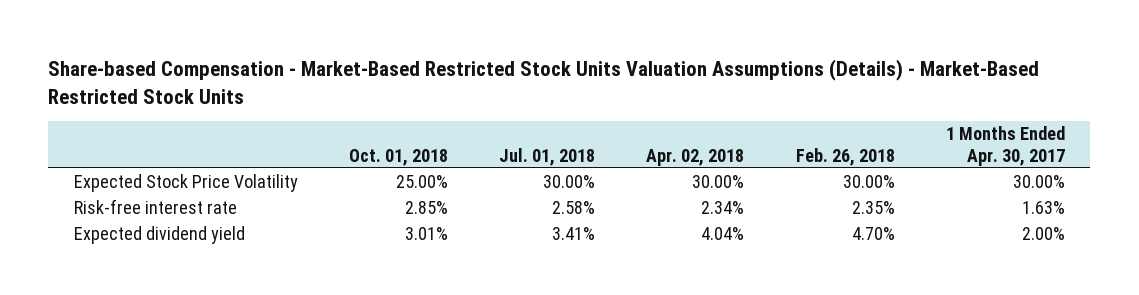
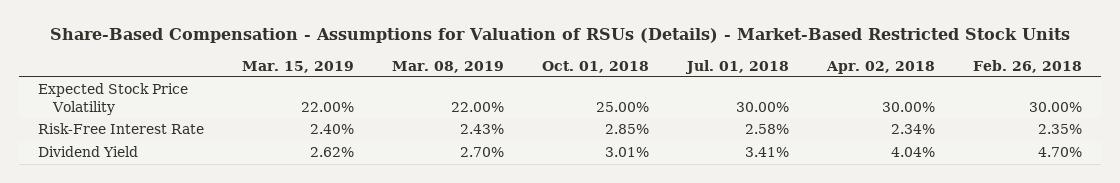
[48,58,1040,104] Share-based Compensation - Market-Based Restricted Stock Units Valuation Assumptions (Details) - Market-Based Restricted Stock Units -> [50,28,1071,44] Share-Based Compensation - Assumptions for Valuation of RSUs (Details) - Market-Based Restricted Stock Units
[945,126,1065,166] 1 Months Ended Apr. 30, 2017 -> none
none -> [241,60,354,73] Mar. 15, 2019
none -> [391,60,504,73] Mar. 08, 2019
[73,199,237,215] Risk-free interest rate -> [37,123,204,135] Risk-Free Interest Rate
[73,226,245,245] Expected dividend yield -> [37,146,138,158] Dividend Yield

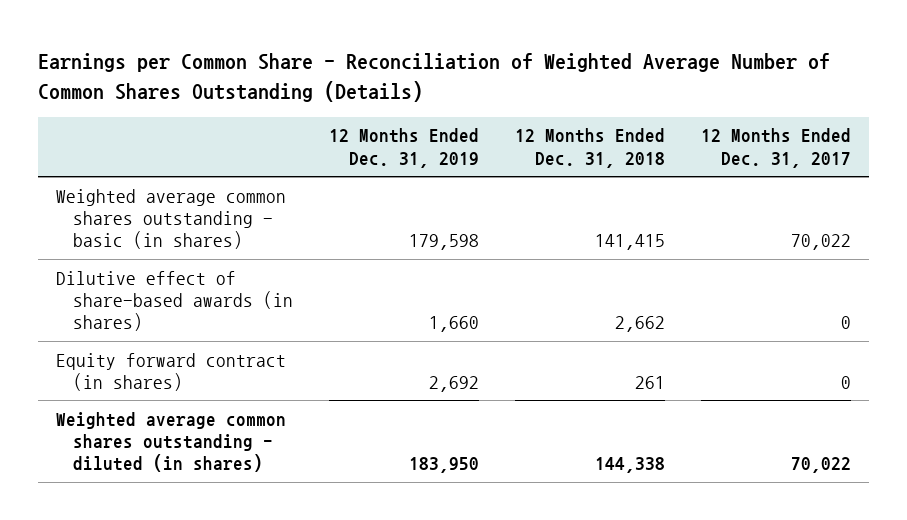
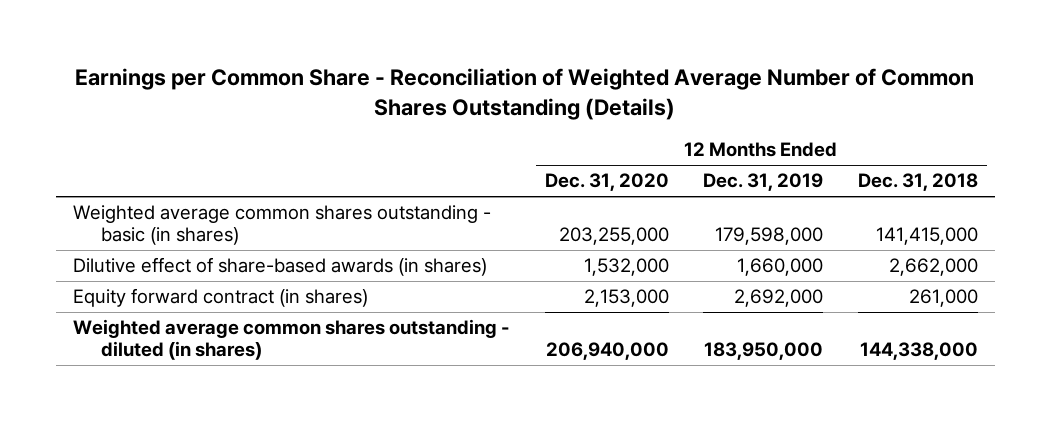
[700,128,851,168] 12 Months Ended Dec. 31, 2017 -> none
none -> [544,173,669,192] Dec. 31, 2020
[408,234,479,251] 179,598 -> [715,227,824,246] 179,598,000
[594,234,665,251] 141,415 -> [875,227,978,246] 141,415,000
[428,316,479,333] 1,660 -> [737,258,824,277] 1,660,000
[614,316,665,333] 2,662 -> [888,258,978,277] 2,662,000
[428,375,479,392] 2,692 -> [734,289,824,308] 2,692,000
[634,375,665,389] 261 -> [908,289,978,308] 261,000
[408,457,479,474] 183,950 -> [704,342,824,361] 183,950,000
[594,457,665,474] 144,338 -> [859,342,978,361] 144,338,000

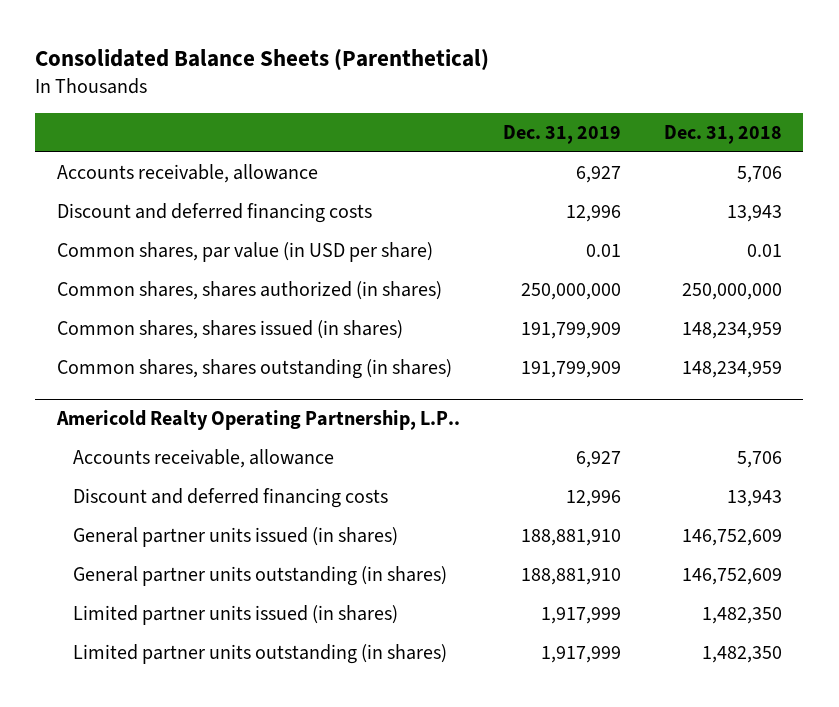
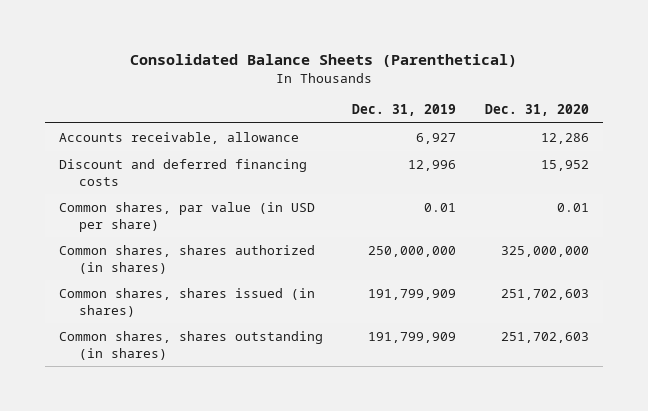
[663,125,782,145] Dec. 31, 2018 -> none
none -> [484,104,589,117] Dec. 31, 2020
[55,410,460,431] Americold Realty Operating Partnership, L.P.. -> none
[73,448,335,468] Accounts receivable, allowance -> none
[73,487,389,508] Discount and deferred financing costs -> none
[73,526,399,547] General partner units issued (in shares) -> none
[73,565,448,586] General partner units outstanding (in shares) -> none
[73,604,399,625] Limited partner units issued (in shares) -> none
[73,643,448,664] Limited partner units outstanding (in shares) -> none

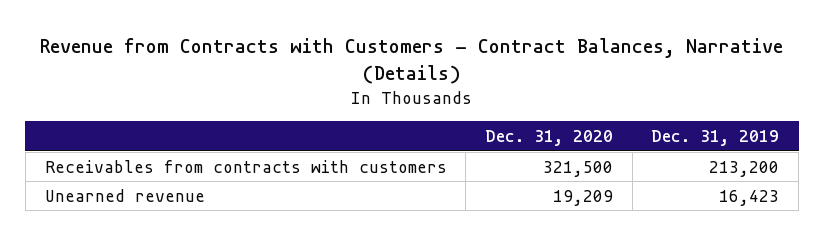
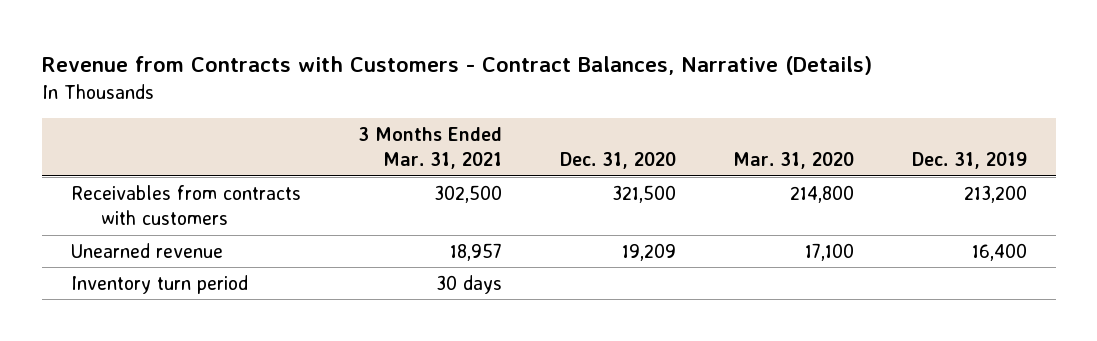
none -> [358,127,503,170] 3 Months Ended Mar. 31, 2021
none -> [733,152,855,170] Mar. 31, 2020
[719,189,780,206] 16,423 -> [971,242,1027,261] 16,400
none -> [70,274,248,294] Inventory turn period

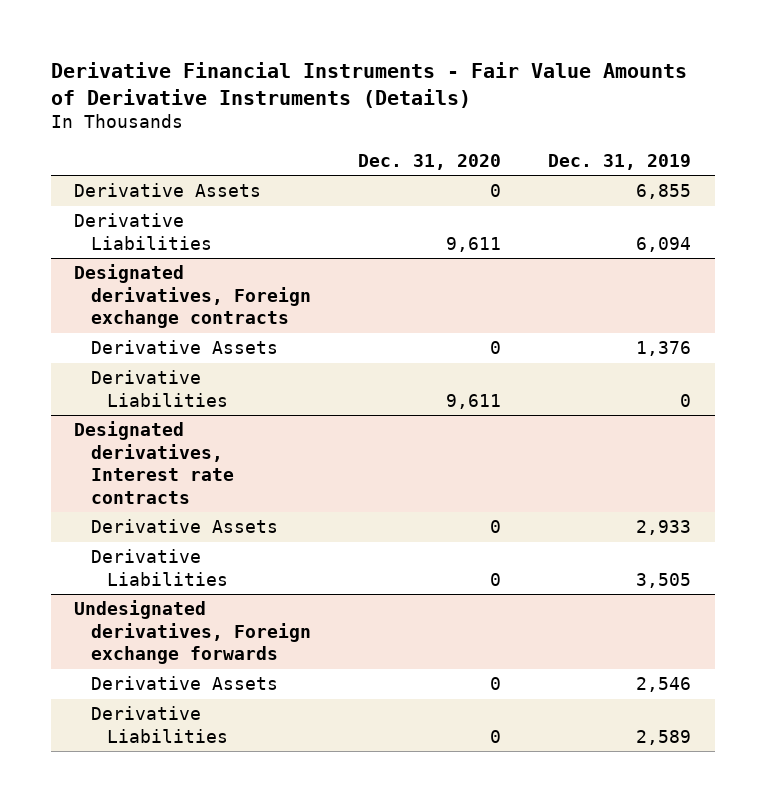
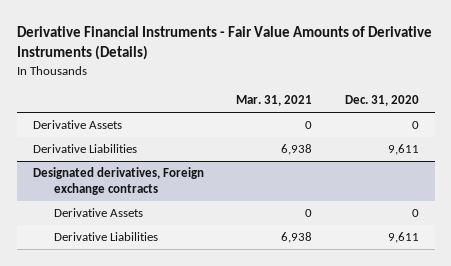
[548,153,692,170] Dec. 31, 2019 -> none
none -> [236,95,313,107] Mar. 31, 2021
[74,421,234,504] Designated derivatives, Interest rate contracts -> none
[90,519,278,534] Derivative Assets -> none
[90,549,229,586] Derivative Liabilities -> none
[74,600,311,665] Undesignated derivatives, Foreign exchange forwards -> none
[90,676,278,691] Derivative Assets -> none
[90,706,229,743] Derivative Liabilities -> none

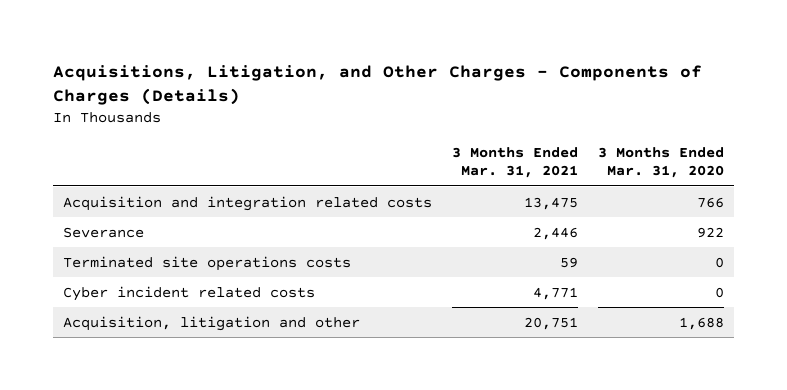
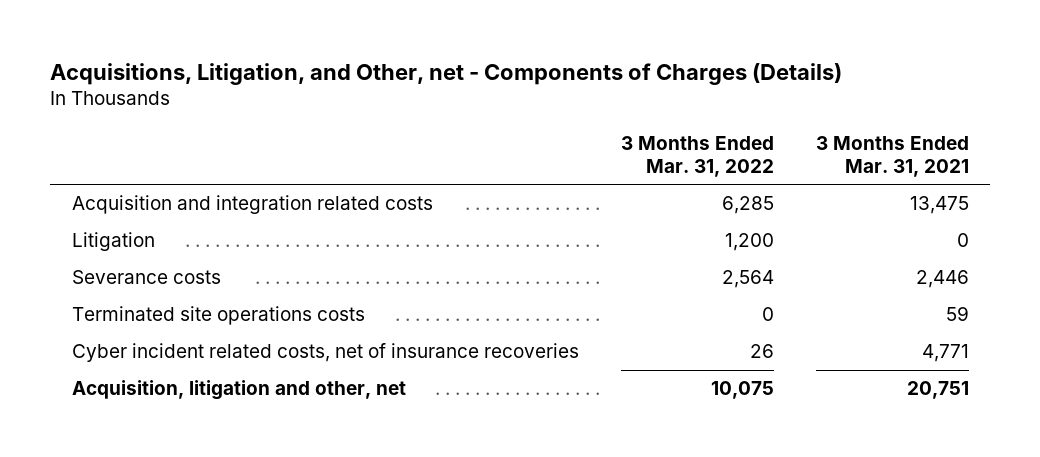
[53,65,703,106] Acquisitions, Litigation, and Other Charges - Components of Charges (Details) -> [50,62,843,85] Acquisitions, Litigation, and Other, net - Components of Charges (Details)
[598,147,725,179] 3 Months Ended Mar. 31, 2020 -> none
none -> [620,135,774,177] 3 Months Ended Mar. 31, 2022
none -> [71,232,155,252] Litigation
[63,226,145,238] Severance -> [71,270,221,285] Severance costs
[63,285,316,301] Cyber incident related costs -> [71,343,579,363] Cyber incident related costs, net of insurance recoveries
[63,315,361,331] Acquisition, litigation and other -> [71,380,406,401] Acquisition, litigation and other, net

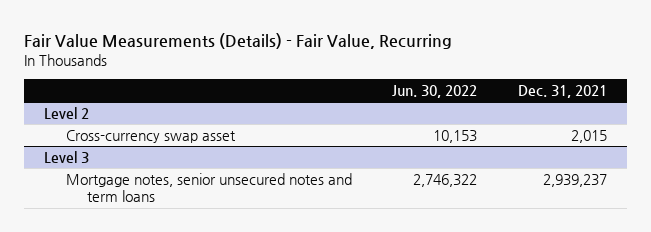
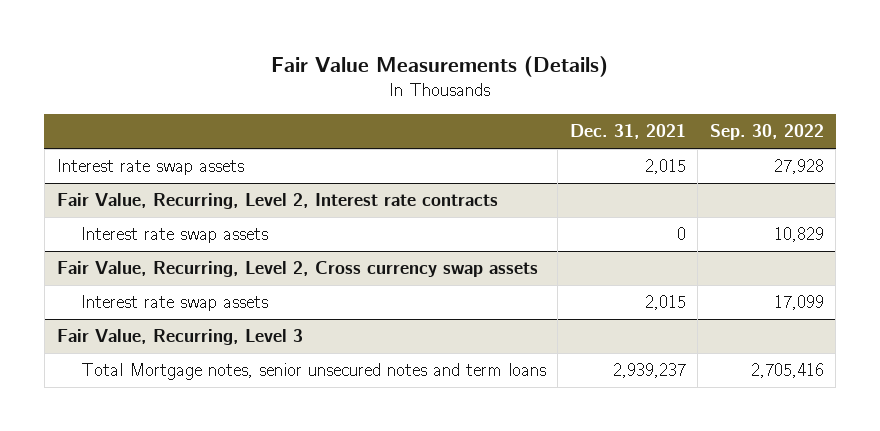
[24,33,453,50] Fair Value Measurements (Details) - Fair Value, Recurring -> [271,56,609,78] Fair Value Measurements (Details)
[392,84,478,98] Jun. 30, 2022 -> none
none -> [709,124,824,141] Sep. 30, 2022
[44,106,90,119] Level 2 -> none
[44,150,90,163] Level 3 -> none
[65,129,236,143] Cross-currency swap asset -> [56,159,244,176] Interest rate swap assets
none -> [56,193,498,210] Fair Value, Recurring, Level 2, Interest rate contracts
none -> [80,227,268,244] Interest rate swap assets
none -> [56,261,538,278] Fair Value, Recurring, Level 2, Cross currency swap assets
none -> [80,295,268,312] Interest rate swap assets
none -> [56,329,303,346] Fair Value, Recurring, Level 3
[65,172,352,203] Mortgage notes, senior unsecured notes and term loans -> [80,363,546,381] Total Mortgage notes, senior unsecured notes and term loans

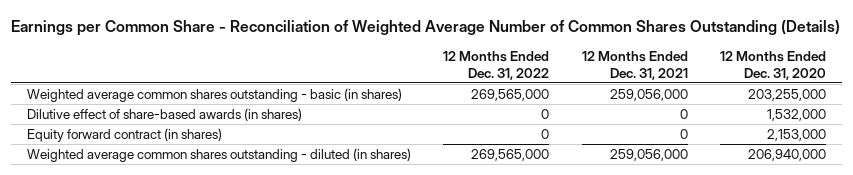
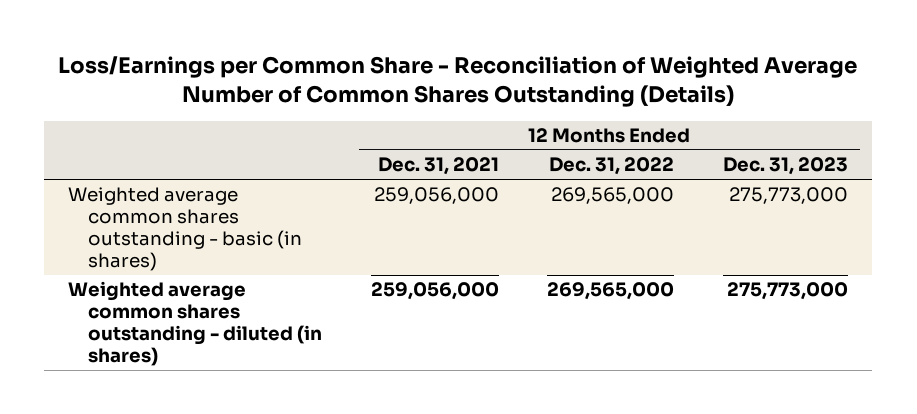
[11,20,841,37] Earnings per Common Share - Reconciliation of Weighted Average Number of Common Shares Outstanding (Details) -> [58,56,858,107] Loss/Earnings per Common Share - Reconciliation of Weighted Average Number of Common Shares Outstanding (Details)
[719,50,826,80] 12 Months Ended Dec. 31, 2020 -> none
none -> [723,157,849,176] Dec. 31, 2023
[27,108,303,122] Dilutive effect of share-based awards (in shares) -> none
[27,128,223,143] Equity forward contract (in shares) -> none

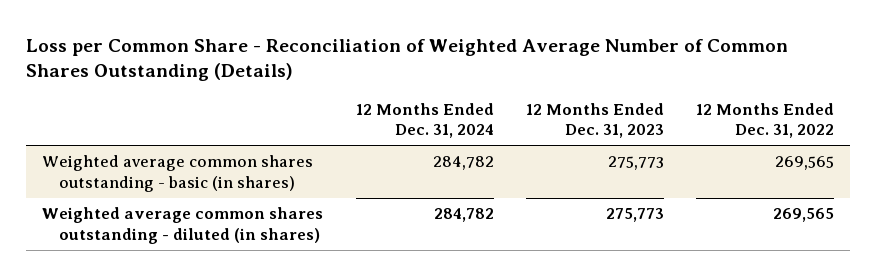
[58,56,858,107] Loss/Earnings per Common Share - Reconciliation of Weighted Average Number of Common Shares Outstanding (Details) -> [26,38,789,82] Loss per Common Share - Reconciliation of Weighted Average Number of Common Shares Outstanding (Details)
[377,157,499,176] Dec. 31, 2021 -> none
none -> [355,102,494,139] 12 Months Ended Dec. 31, 2024
[551,187,675,205] 269,565,000 -> [775,156,835,171] 269,565
[729,187,849,205] 275,773,000 -> [608,156,665,171] 275,773
[547,282,675,301] 269,565,000 -> [773,208,835,223] 269,565
[727,282,849,301] 275,773,000 -> [606,208,665,223] 275,773

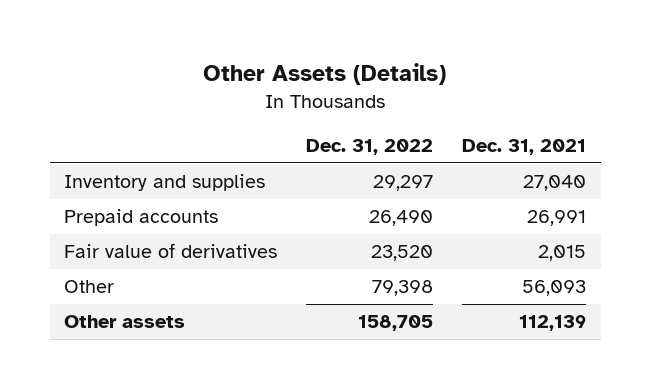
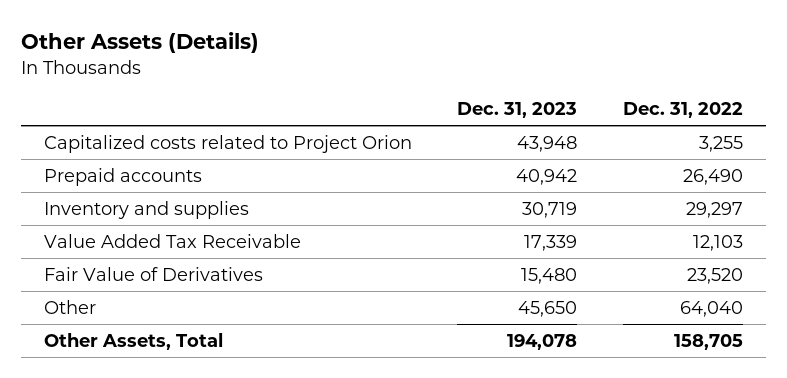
[462,139,587,156] Dec. 31, 2021 -> none
none -> [457,101,578,118] Dec. 31, 2023
none -> [43,134,412,153] Capitalized costs related to Project Orion
[64,174,266,192] Inventory and supplies -> [43,200,249,219] Inventory and supplies
none -> [43,233,301,248] Value Added Tax Receivable
[64,243,278,259] Fair value of derivatives -> [43,266,263,281] Fair Value of Derivatives
[372,280,434,297] 79,398 -> [679,300,743,317] 64,040
[64,315,186,329] Other assets -> [43,332,223,350] Other Assets, Total

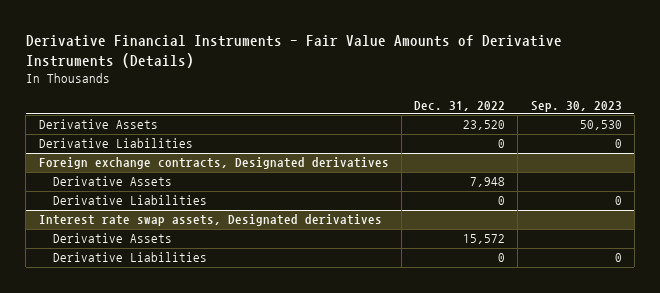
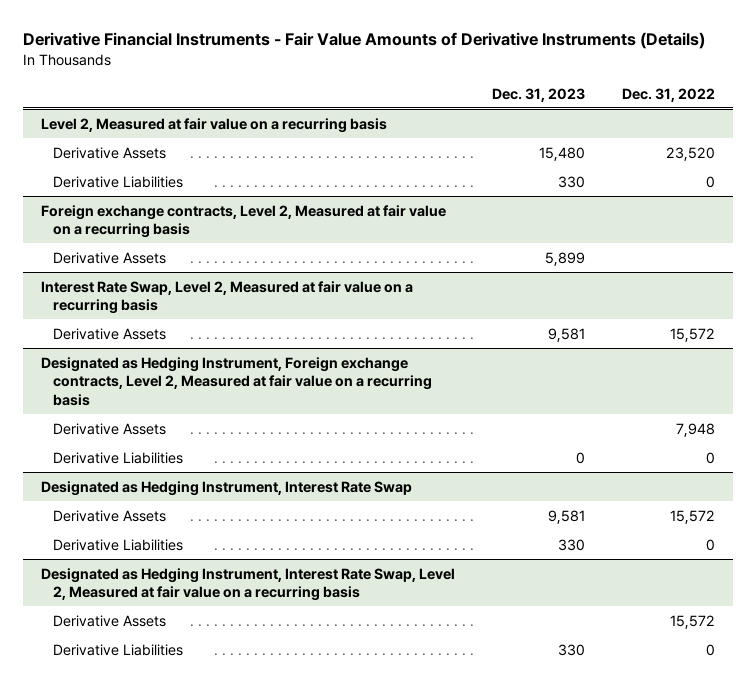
[530,100,622,112] Sep. 30, 2023 -> none
none -> [492,87,586,102] Dec. 31, 2023
none -> [41,117,388,133] Level 2, Measured at fair value on a recurring basis
[38,157,389,170] Foreign exchange contracts, Designated derivatives -> none
none -> [41,204,447,239] Foreign exchange contracts, Level 2, Measured at fair value on a recurring basis
none -> [53,251,167,264] Derivative Assets
none -> [41,280,414,315] Interest Rate Swap, Level 2, Measured at fair value on a recurring basis
none -> [53,327,167,340] Derivative Assets
none -> [41,356,433,406] Designated as Hedging Instrument, Foreign exchange contracts, Level 2, Measured at fair value on a recurring basis
[38,214,382,227] Interest rate swap assets, Designated derivatives -> none
none -> [41,480,413,496] Designated as Hedging Instrument, Interest Rate Swap
none -> [41,567,456,602] Designated as Hedging Instrument, Interest Rate Swap, Level 2, Measured at fair value on a recurring basis
none -> [53,614,167,627] Derivative Assets
none -> [53,643,184,656] Derivative Liabilities

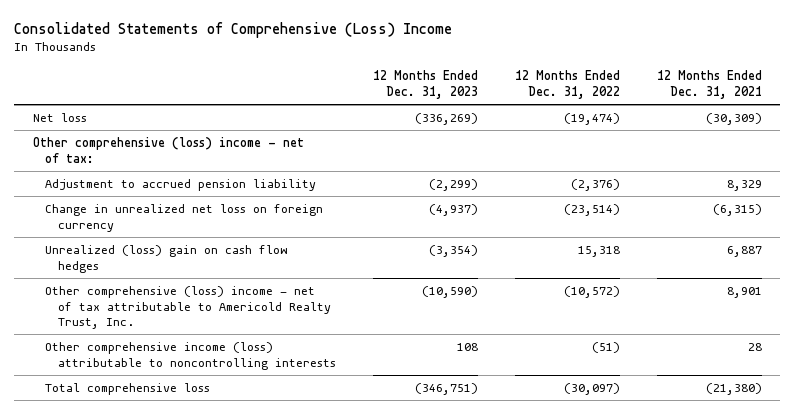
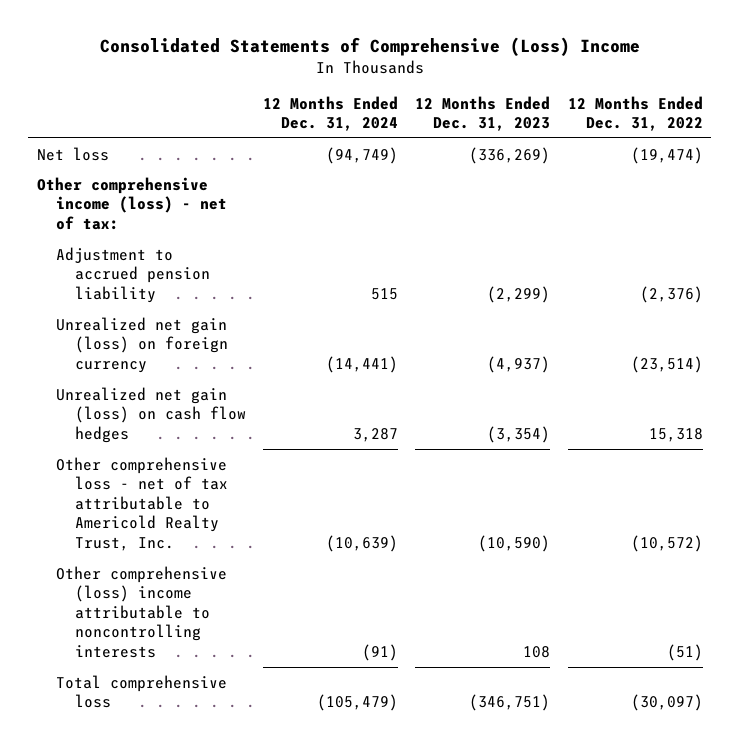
[656,70,762,100] 12 Months Ended Dec. 31, 2021 -> none
none -> [263,95,399,132] 12 Months Ended Dec. 31, 2024
[32,136,304,163] Other comprehensive (loss) income - net of tax: -> [36,176,227,230] Other comprehensive income (loss) - net of tax:
[45,203,324,232] Change in unrealized net loss on foreign currency -> [55,316,228,373] Unrealized net gain (loss) on foreign currency
[45,244,288,273] Unrealized (loss) gain on cash flow hedges -> [55,386,246,443] Unrealized net gain (loss) on cash flow hedges
[45,285,331,330] Other comprehensive (loss) income - net of tax attributable to Americold Realty Trust, Inc. -> [55,456,228,551] Other comprehensive loss - net of tax attributable to Americold Realty Trust, Inc.
[45,341,336,370] Other comprehensive income (loss) attributable to noncontrolling interests -> [55,565,227,658] Other comprehensive (loss) income attributable to noncontrolling interests

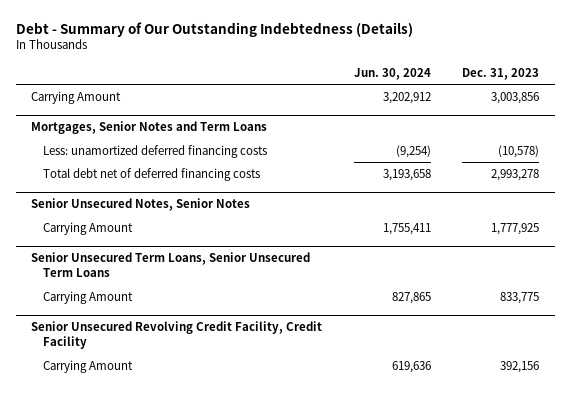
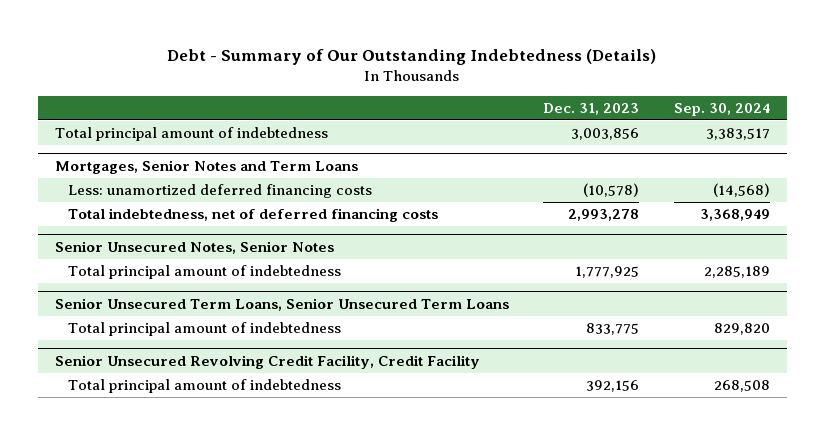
[353,67,431,80] Jun. 30, 2024 -> none
none -> [673,102,770,116] Sep. 30, 2024
[31,90,122,104] Carrying Amount -> [54,127,328,142] Total principal amount of indebtedness
[42,167,260,181] Total debt net of deferred financing costs -> [67,208,438,223] Total indebtedness, net of deferred financing costs
[42,221,133,235] Carrying Amount -> [67,265,341,280] Total principal amount of indebtedness
[42,290,133,304] Carrying Amount -> [67,322,341,337] Total principal amount of indebtedness
[42,359,133,373] Carrying Amount -> [67,379,341,394] Total principal amount of indebtedness

